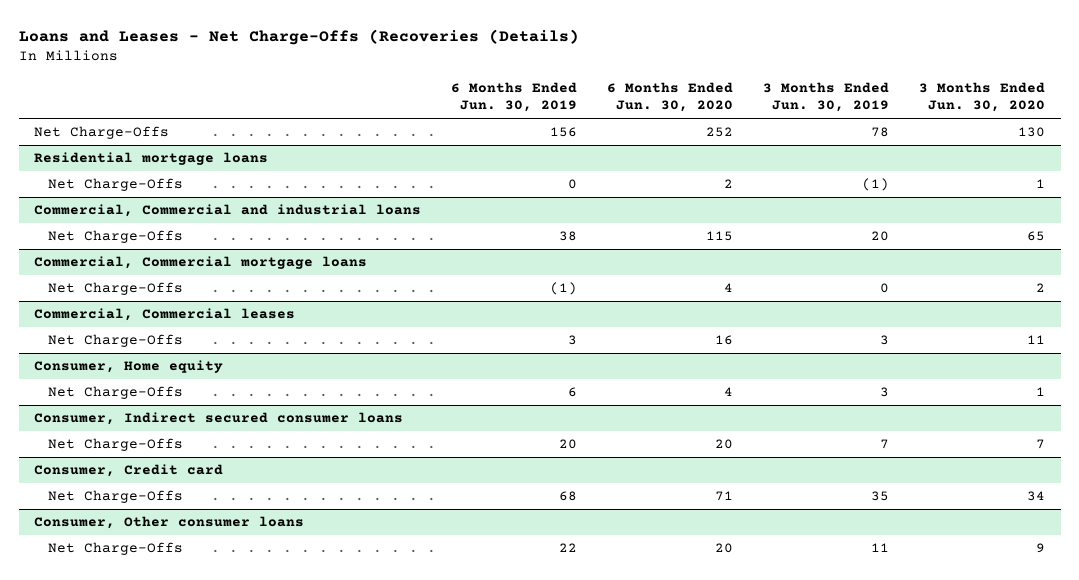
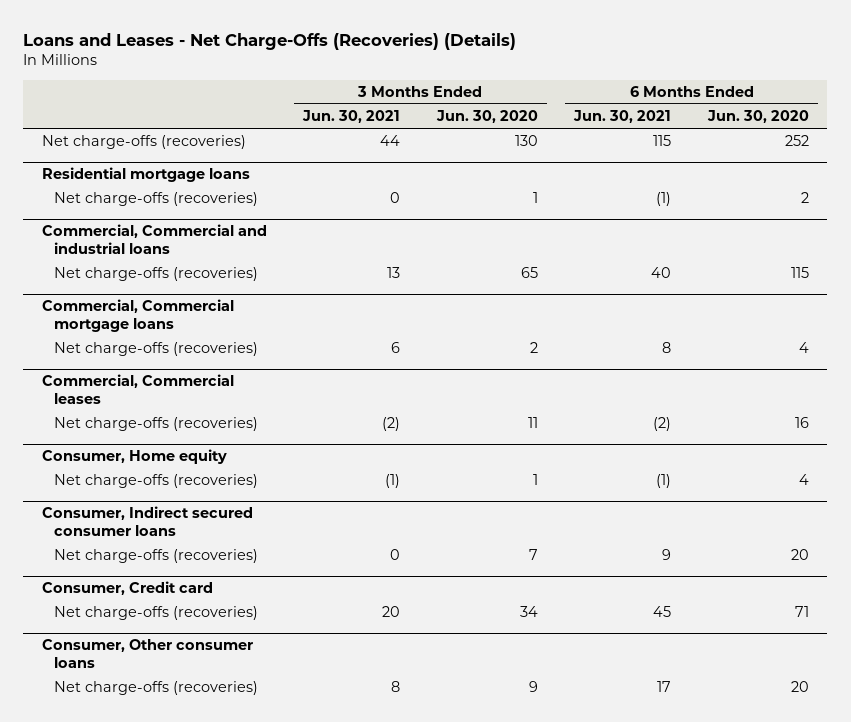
[18,28,579,45] Loans and Leases - Net Charge-Offs (Recoveries (Details) -> [23,32,517,50] Loans and Leases - Net Charge-Offs (Recoveries) (Details)
[450,82,577,113] 6 Months Ended Jun. 30, 2019 -> none
[763,82,890,113] 3 Months Ended Jun. 30, 2019 -> none
none -> [302,110,401,124] Jun. 30, 2021
none -> [573,110,672,124] Jun. 30, 2021
[33,126,169,140] Net Charge-Offs -> [41,135,246,150] Net charge-offs (recoveries)
[48,178,184,192] Net Charge-Offs -> [53,192,258,207] Net charge-offs (recoveries)
[48,230,184,244] Net Charge-Offs -> [53,267,258,282] Net charge-offs (recoveries)
[48,282,184,296] Net Charge-Offs -> [53,342,258,357] Net charge-offs (recoveries)
[48,334,184,348] Net Charge-Offs -> [53,417,258,432] Net charge-offs (recoveries)
[48,386,184,400] Net Charge-Offs -> [53,474,258,489] Net charge-offs (recoveries)
[48,438,184,452] Net Charge-Offs -> [53,549,258,564] Net charge-offs (recoveries)
[48,490,184,504] Net Charge-Offs -> [53,606,258,621] Net charge-offs (recoveries)
[48,542,184,556] Net Charge-Offs -> [53,681,258,696] Net charge-offs (recoveries)

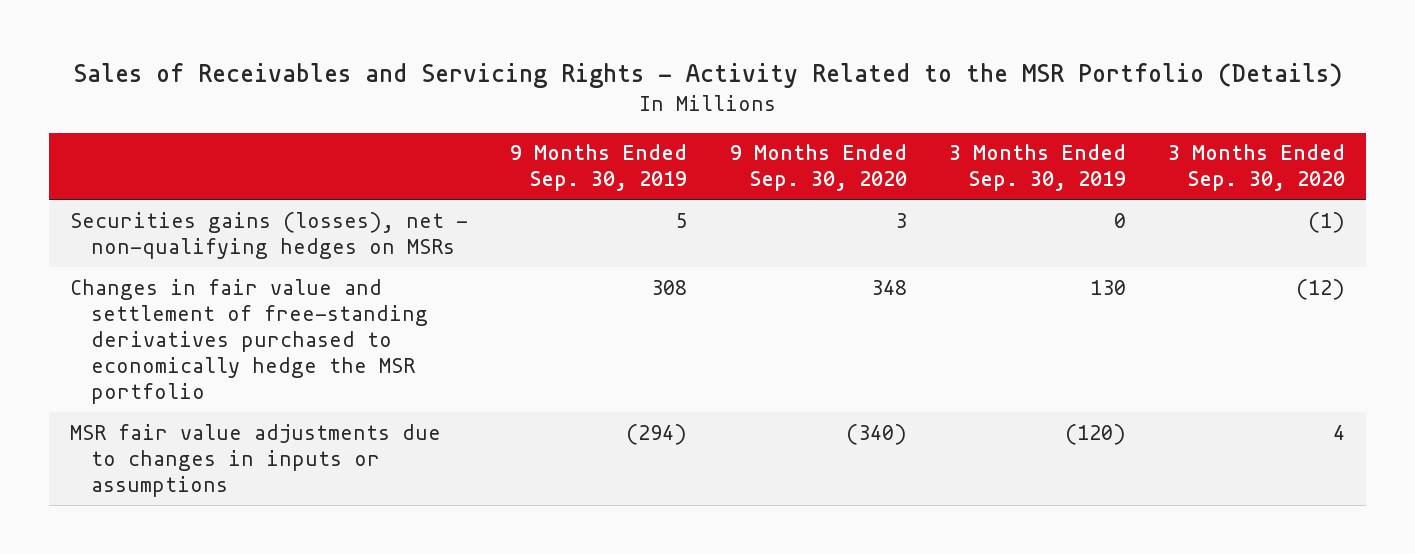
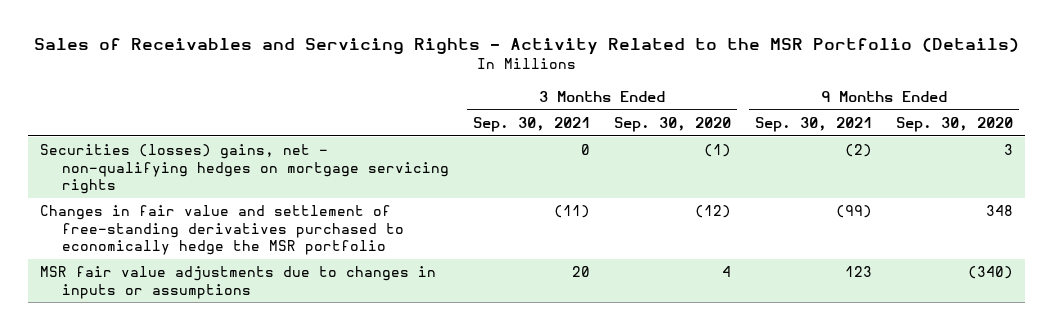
[510,144,688,192] 9 Months Ended Sep. 30, 2019 -> none
[948,144,1126,192] 3 Months Ended Sep. 30, 2019 -> none
none -> [473,117,591,133] Sep. 30, 2021
none -> [755,117,873,133] Sep. 30, 2021
[70,211,469,259] Securities gains (losses), net - non-qualifying hedges on MSRs -> [40,144,450,194] Securities (losses) gains, net - non-qualifying hedges on mortgage servicing rights

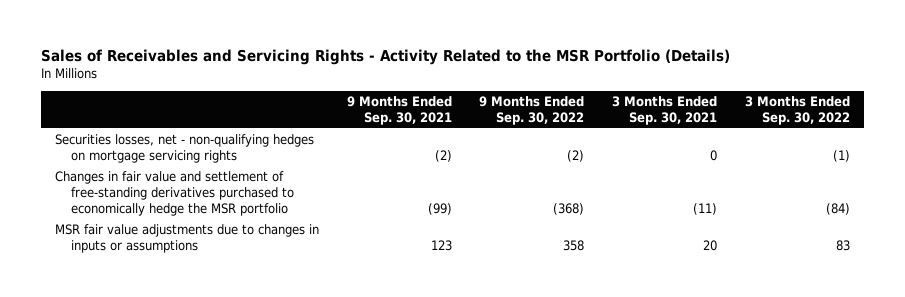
[614,117,732,133] Sep. 30, 2020 -> none
[896,117,1014,133] Sep. 30, 2020 -> none
none -> [479,95,585,126] 9 Months Ended Sep. 30, 2022
none -> [745,95,851,126] 3 Months Ended Sep. 30, 2022
[40,144,450,194] Securities (losses) gains, net - non-qualifying hedges on mortgage servicing rights -> [54,134,314,164] Securities losses, net - non-qualifying hedges on mortgage servicing rights

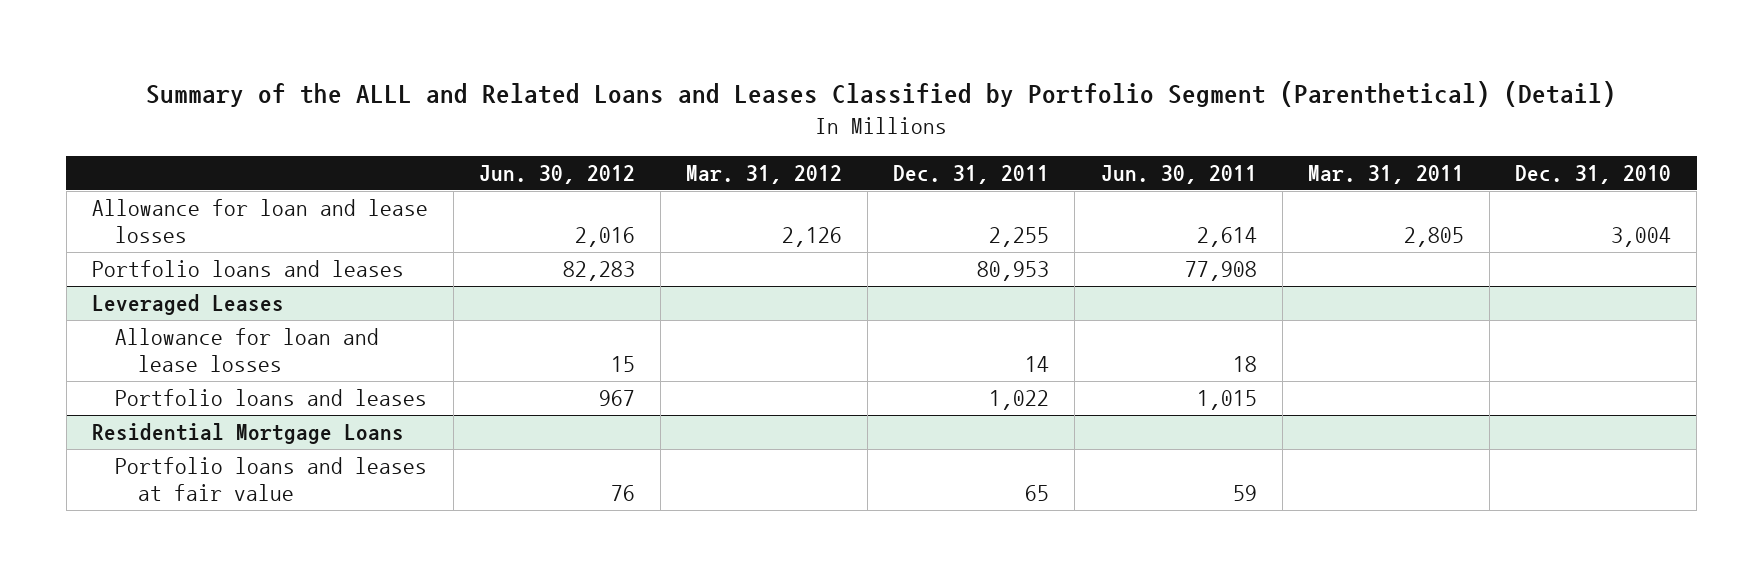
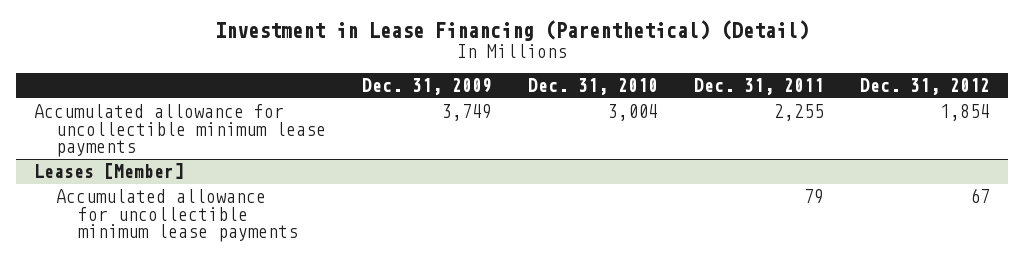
[146,80,1617,107] Summary of the ALLL and Related Loans and Leases Classified by Portfolio Segment (Parenthetical) (Detail) -> [214,20,809,42] Investment in Lease Financing (Parenthetical) (Detail)
[478,165,635,185] Jun. 30, 2012 -> none
[686,165,843,185] Mar. 31, 2012 -> none
[1100,165,1257,185] Jun. 30, 2011 -> none
[1307,165,1464,185] Mar. 31, 2011 -> none
none -> [361,77,492,95] Dec. 31, 2009
none -> [860,77,991,95] Dec. 31, 2012
[91,260,404,278] Portfolio loans and leases -> none
[91,294,284,316] Leveraged Leases -> none
[114,389,427,407] Portfolio loans and leases -> none
[91,423,404,445] Residential Mortgage Loans -> none
[114,457,427,502] Portfolio loans and leases at fair value -> none
[91,199,428,244] Allowance for loan and lease losses -> [33,104,326,158] Accumulated allowance for uncollectible minimum lease payments
none -> [33,163,184,180] Leases [Member]
[114,328,379,373] Allowance for loan and lease losses -> [55,189,298,243] Accumulated allowance for uncollectible minimum lease payments
[1025,356,1050,373] 14 -> [803,189,824,205] 79

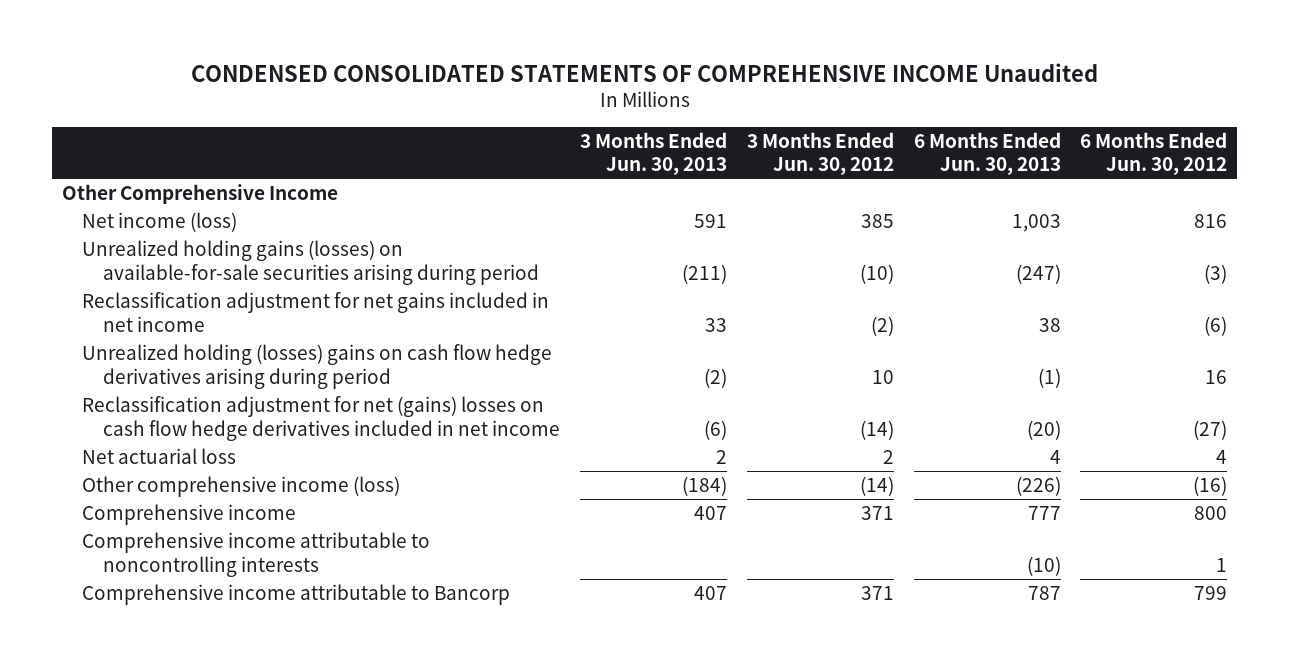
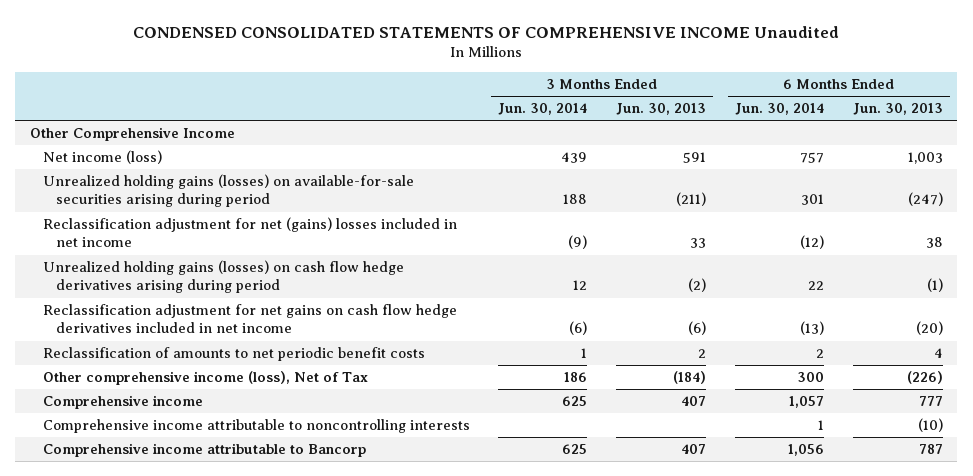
[746,131,894,176] 3 Months Ended Jun. 30, 2012 -> none
[1080,131,1228,176] 6 Months Ended Jun. 30, 2012 -> none
none -> [498,103,588,116] Jun. 30, 2014
none -> [735,103,825,116] Jun. 30, 2014
[82,448,237,465] Net actuarial loss -> none
[82,292,550,332] Reclassification adjustment for net gains included in net income -> [42,217,457,248] Reclassification adjustment for net (gains) losses included in net income
[82,344,553,389] Unrealized holding (losses) gains on cash flow hedge derivatives arising during period -> [42,260,404,294] Unrealized holding gains (losses) on cash flow hedge derivatives arising during period
[82,396,560,441] Reclassification adjustment for net (gains) losses on cash flow hedge derivatives included in net income -> [42,304,457,334] Reclassification adjustment for net gains on cash flow hedge derivatives included in net income
none -> [42,347,425,362] Reclassification of amounts to net periodic benefit costs
[82,476,401,498] Other comprehensive income (loss) -> [42,371,368,386] Other comprehensive income (loss), Net of Tax

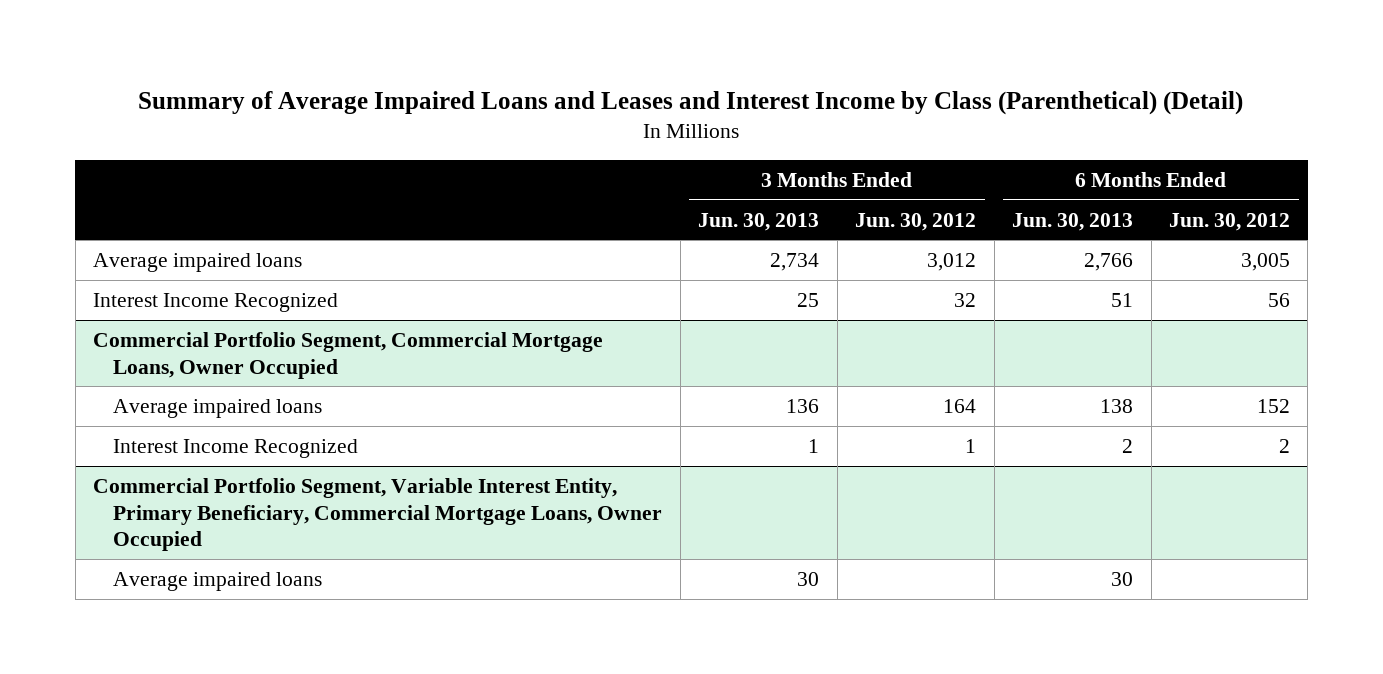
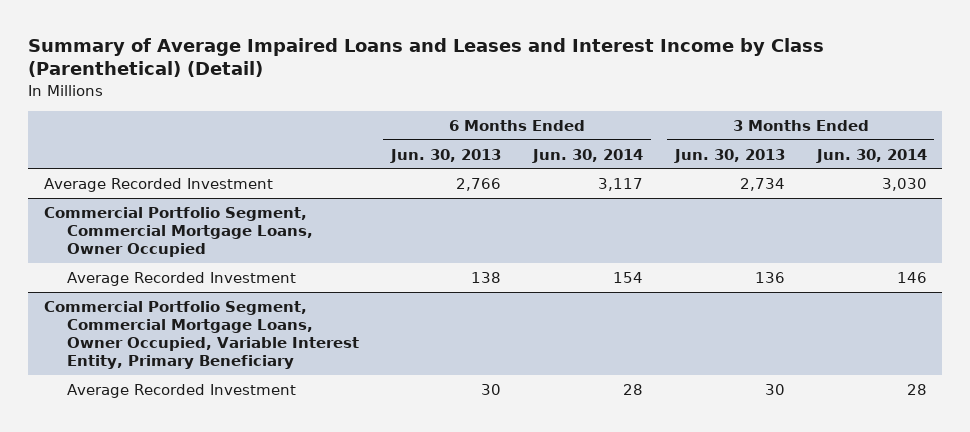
[855,212,977,231] Jun. 30, 2012 -> none
[1169,212,1291,231] Jun. 30, 2012 -> none
none -> [531,148,643,163] Jun. 30, 2014
none -> [815,148,927,163] Jun. 30, 2014
[92,292,338,312] Interest Income Recognized -> none
[92,252,302,272] Average impaired loans -> [43,177,273,192] Average Recorded Investment
[113,438,359,458] Interest Income Recognized -> none
[113,398,323,418] Average impaired loans -> [66,271,296,286] Average Recorded Investment
[92,477,663,552] Commercial Portfolio Segment, Variable Interest Entity, Primary Beneficiary, Commercial Mortgage Loans, Owner Occupied -> [43,300,359,369] Commercial Portfolio Segment, Commercial Mortgage Loans, Owner Occupied, Variable Interest Entity, Primary Beneficiary
[113,571,323,591] Average impaired loans -> [66,383,296,398] Average Recorded Investment

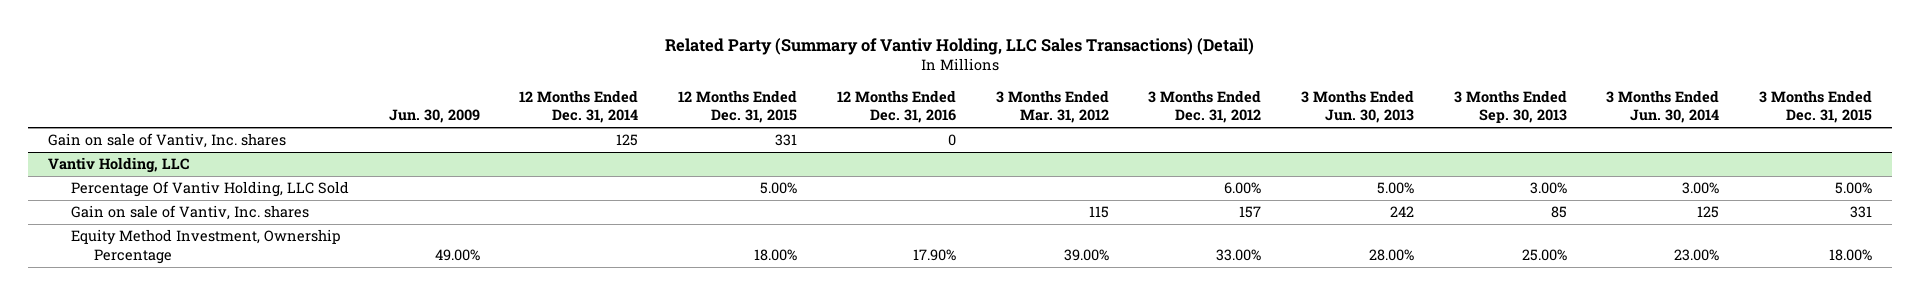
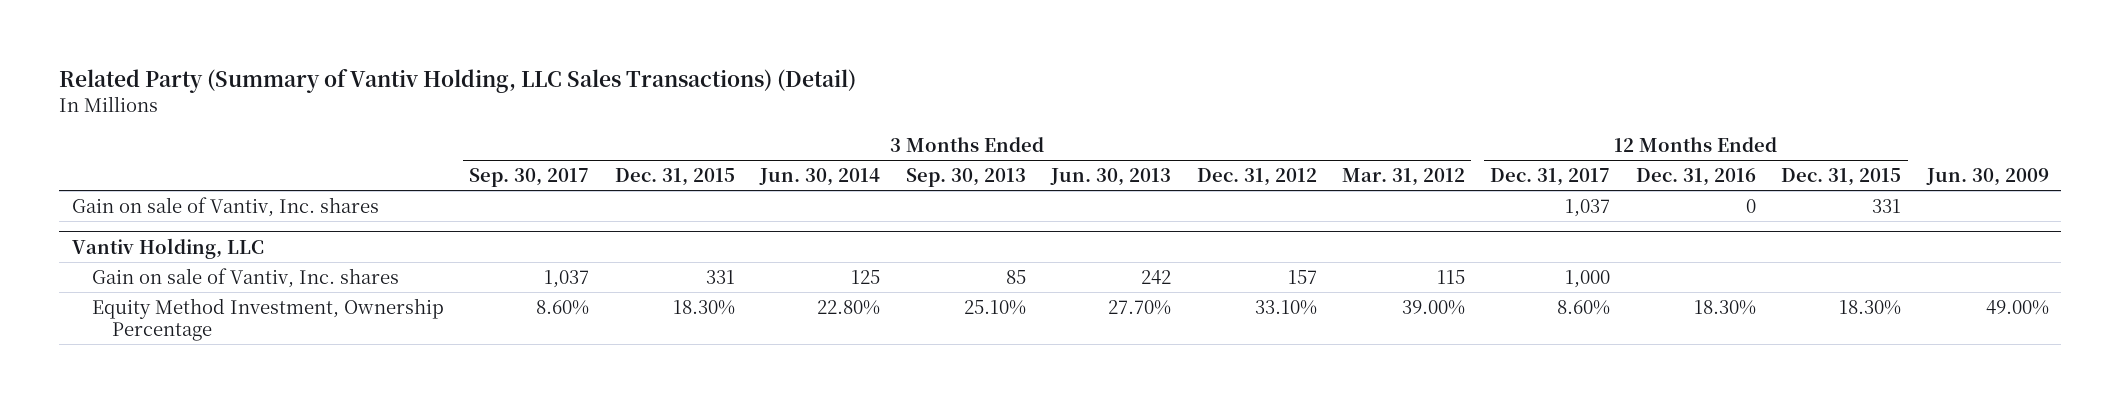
[519,89,639,124] 12 Months Ended Dec. 31, 2014 -> none
none -> [469,168,590,188] Sep. 30, 2017
none -> [1490,168,1611,187] Dec. 31, 2017
[70,181,349,198] Percentage Of Vantiv Holding, LLC Sold -> none
[754,248,798,261] 18.00% -> [1839,299,1902,315] 18.30%
[912,248,956,261] 17.90% -> [1693,299,1756,315] 18.30%
[1216,248,1262,261] 33.00% -> [1254,299,1317,315] 33.10%
[1369,248,1415,261] 28.00% -> [1108,299,1172,315] 27.70%
[1521,248,1567,261] 25.00% -> [963,299,1026,315] 25.10%
[1674,248,1720,261] 23.00% -> [817,299,881,315] 22.80%
[1829,248,1873,261] 18.00% -> [672,299,735,315] 18.30%

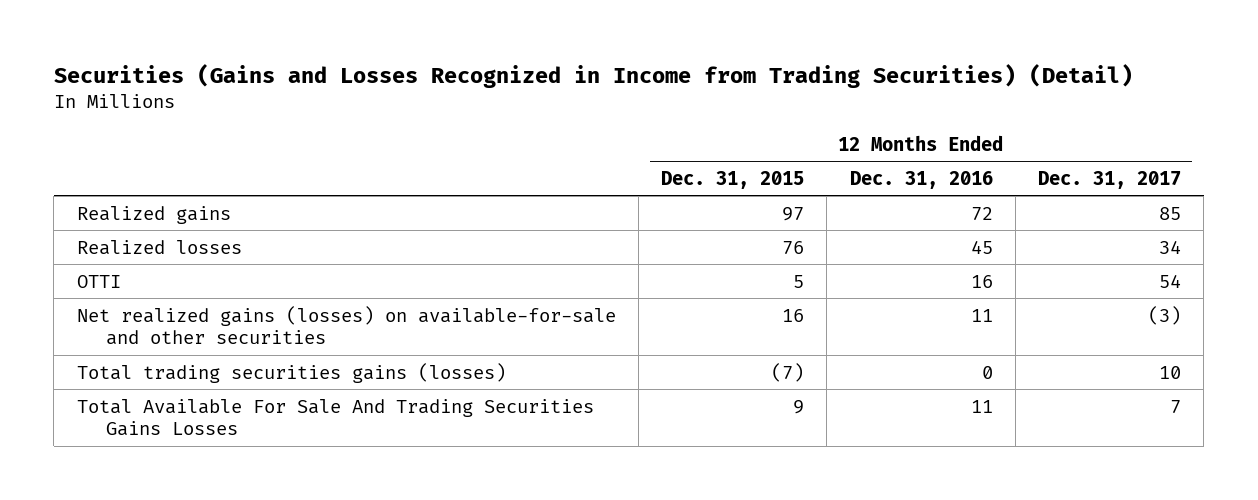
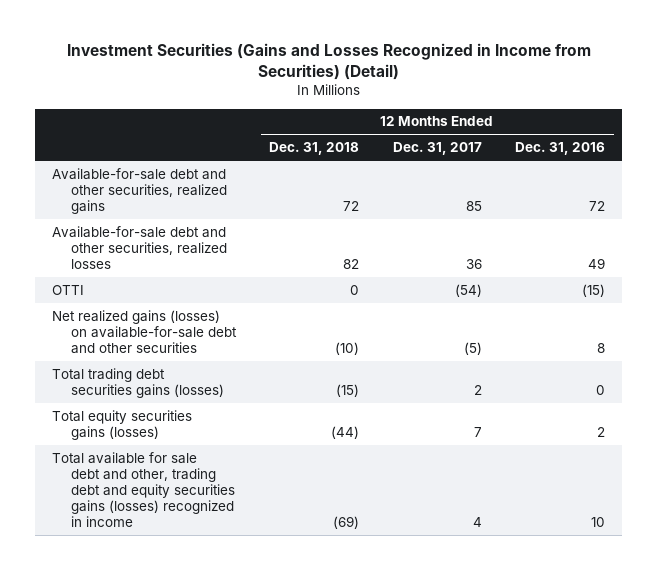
[53,63,1133,88] Securities (Gains and Losses Recognized in Income from Trading Securities) (Detail) -> [66,43,591,80] Investment Securities (Gains and Losses Recognized in Income from Securities) (Detail)
[661,170,805,189] Dec. 31, 2015 -> none
none -> [269,142,360,156] Dec. 31, 2018
[76,205,231,224] Realized gains -> [51,167,227,214] Available-for-sale debt and other securities, realized gains
[76,239,242,255] Realized losses -> [51,225,227,269] Available-for-sale debt and other securities, realized losses
[970,239,993,254] 45 -> [588,257,606,269] 49
[1158,239,1181,254] 34 -> [465,258,482,269] 36
[970,274,993,288] 16 -> [582,283,606,297] (15)
[1158,273,1181,288] 54 -> [454,283,482,297] (54)
[76,305,616,346] Net realized gains (losses) on available-for-sale and other securities -> [51,309,237,354] Net realized gains (losses) on available-for-sale debt and other securities
[970,308,993,322] 11 -> [597,342,606,353] 8
[1147,305,1181,325] (3) -> [463,341,482,355] (5)
[76,362,506,383] Total trading securities gains (losses) -> [51,367,224,398] Total trading debt securities gains (losses)
[1158,365,1181,379] 10 -> [473,384,482,395] 2
none -> [51,409,192,440] Total equity securities gains (losses)
[76,398,594,437] Total Available For Sale And Trading Securities Gains Losses -> [51,451,235,527] Total available for sale debt and other, trading debt and equity securities gains (losses) recognized in income
[970,399,993,413] 11 -> [591,516,606,527] 10
[1169,399,1181,413] 7 -> [472,516,482,527] 4

